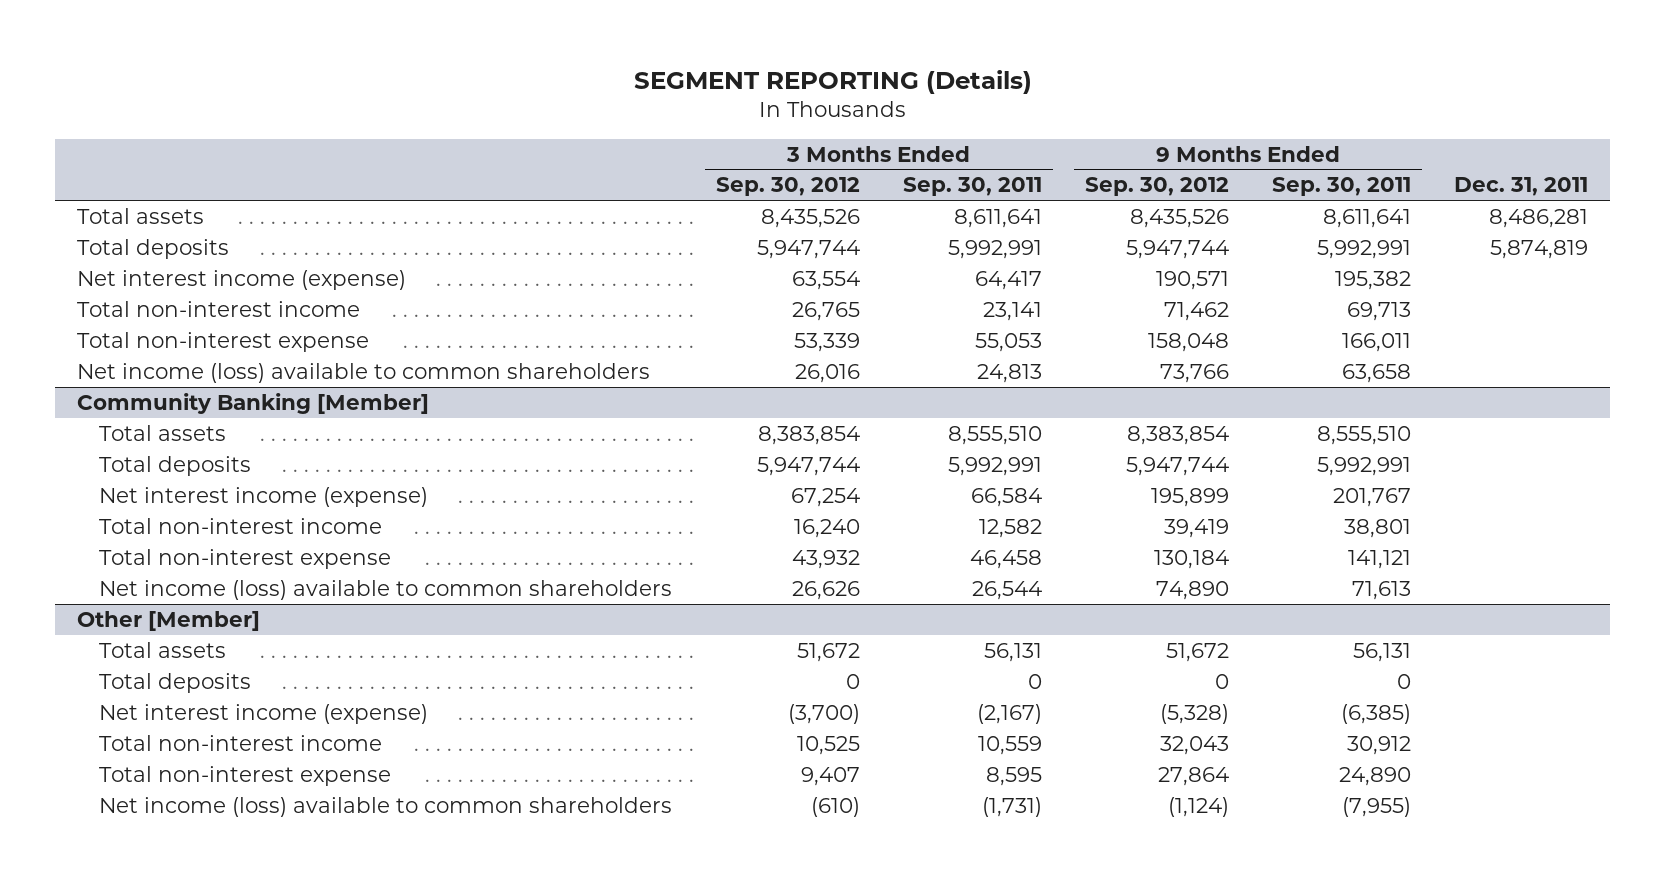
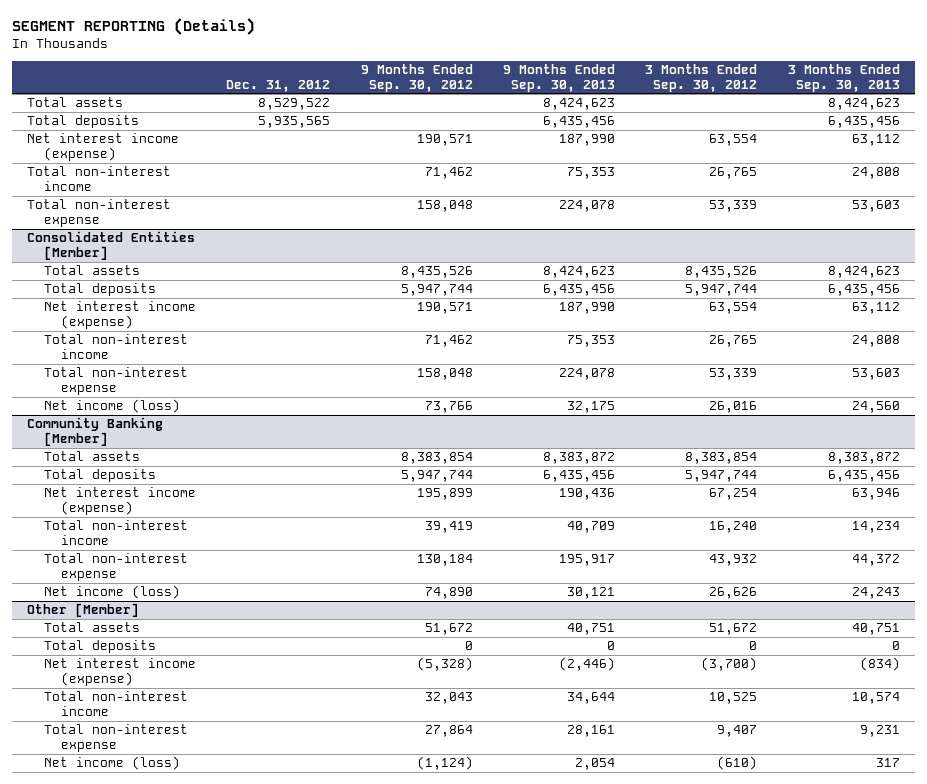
[902,177,1042,197] Sep. 30, 2011 -> none
[1272,177,1412,197] Sep. 30, 2011 -> none
[1454,177,1589,197] Dec. 31, 2011 -> none
none -> [226,79,331,92] Dec. 31, 2012
none -> [503,64,616,92] 9 Months Ended Sep. 30, 2013
none -> [787,64,900,92] 3 Months Ended Sep. 30, 2013
none -> [27,97,124,108] Total assets
none -> [27,115,140,129] Total deposits
none -> [27,133,180,162] Net interest income (expense)
none -> [27,166,172,192] Total non-interest income
none -> [27,199,172,228] Total non-interest expense
none -> [27,231,196,261] Consolidated Entities [Member]
[77,362,651,383] Net income (loss) available to common shareholders -> [43,399,180,414] Net income (loss)
[99,579,673,600] Net income (loss) available to common shareholders -> [43,585,180,600] Net income (loss)
[99,796,673,817] Net income (loss) available to common shareholders -> [43,756,180,771] Net income (loss)

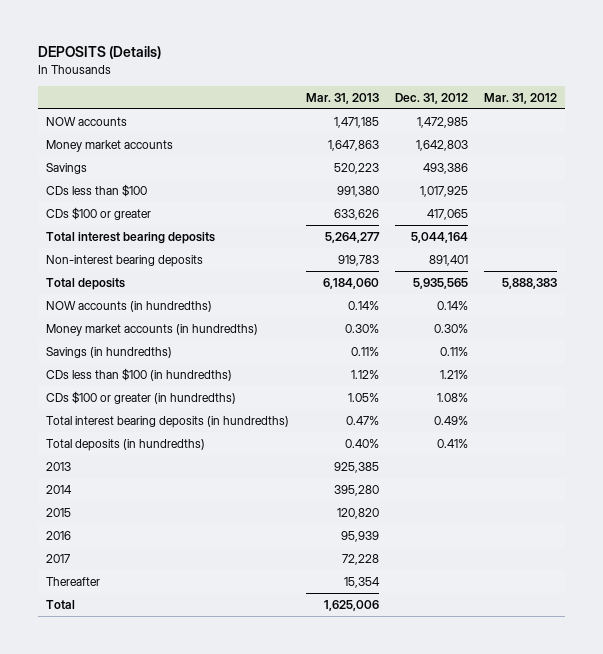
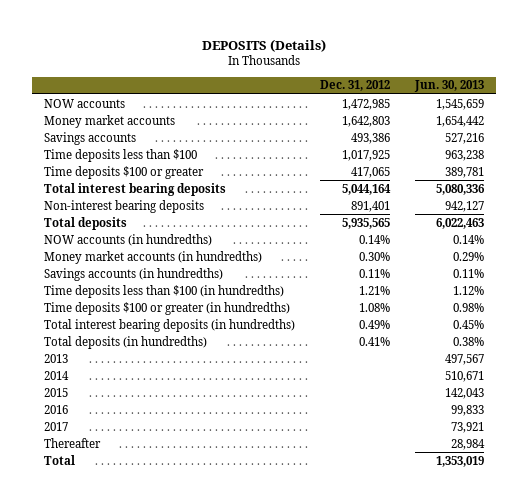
[305,92,379,104] Mar. 31, 2013 -> none
[483,92,557,104] Mar. 31, 2012 -> none
none -> [413,80,484,93] Jun. 30, 2013
[46,162,88,174] Savings -> [44,131,137,145] Savings accounts
[46,183,148,197] CDs less than $100 -> [44,148,198,162] Time deposits less than $100
[46,206,152,220] CDs $100 or greater -> [44,165,205,179] Time deposits $100 or greater
[46,346,173,358] Savings (in hundredths) -> [44,267,224,281] Savings accounts (in hundredths)
[46,367,233,381] CDs less than $100 (in hundredths) -> [44,284,285,298] Time deposits less than $100 (in hundredths)
[46,390,237,404] CDs $100 or greater (in hundredths) -> [44,301,291,315] Time deposits $100 or greater (in hundredths)

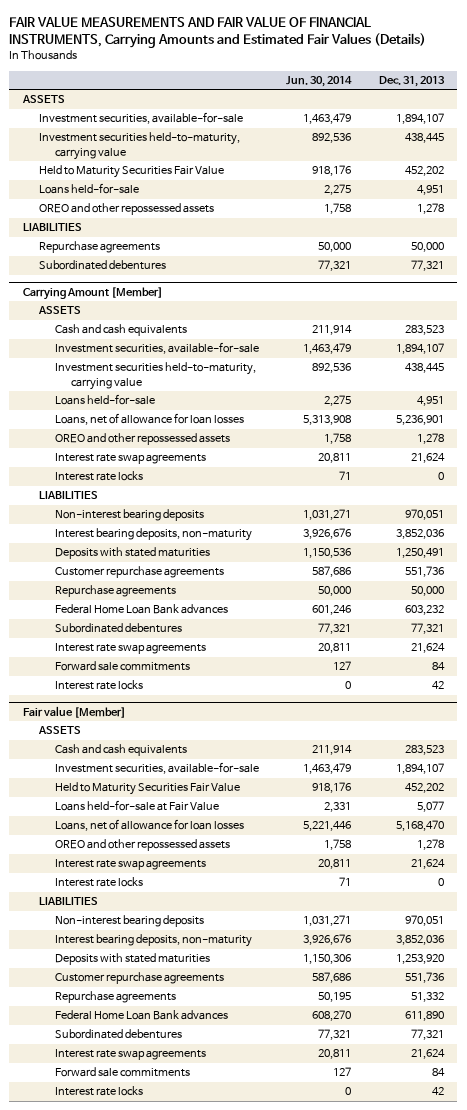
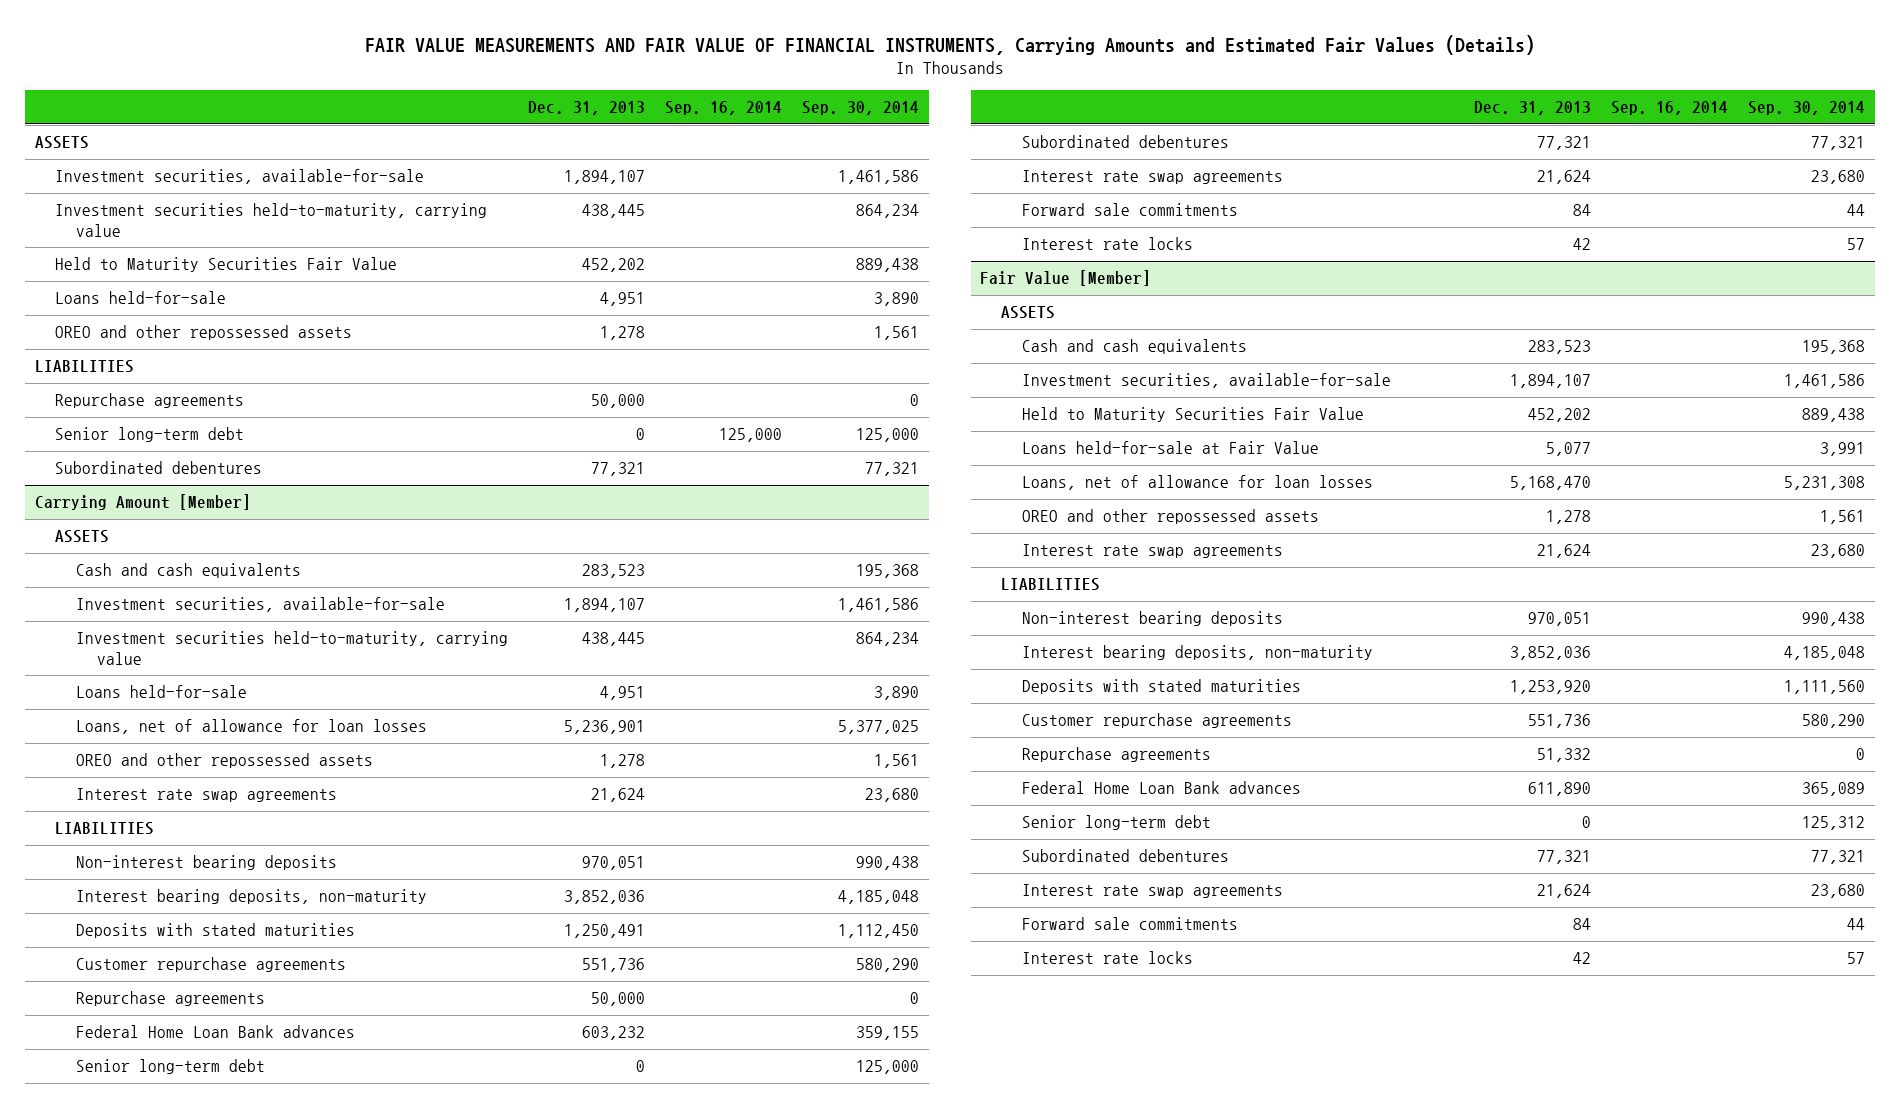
[286,75,353,87] Jun. 30, 2014 -> none
none -> [664,101,782,116] Sep. 16, 2014
none -> [801,101,919,116] Sep. 30, 2014
none -> [55,427,245,443] Senior long-term debt
[54,471,143,482] Interest rate locks -> none
none -> [76,1059,266,1075] Senior long-term debt
[23,705,127,718] Fair value [Member] -> [980,270,1152,287] Fair Value [Member]
[54,877,143,888] Interest rate locks -> none
none -> [1022,815,1212,831] Senior long-term debt

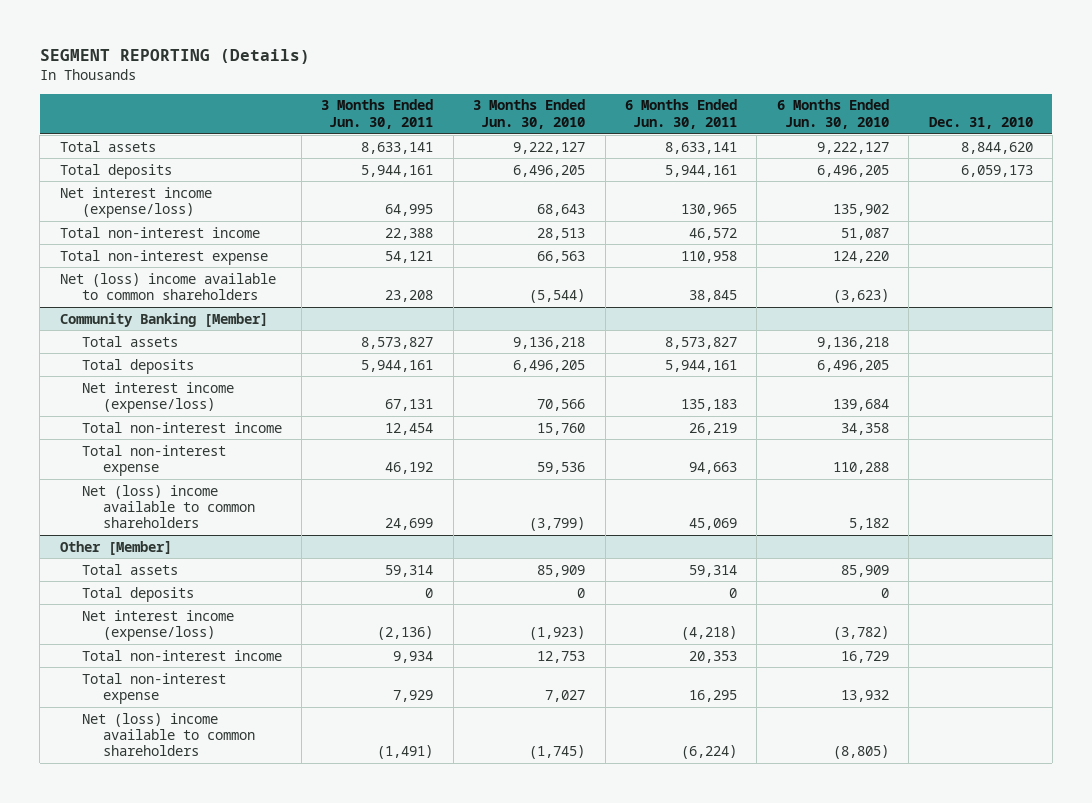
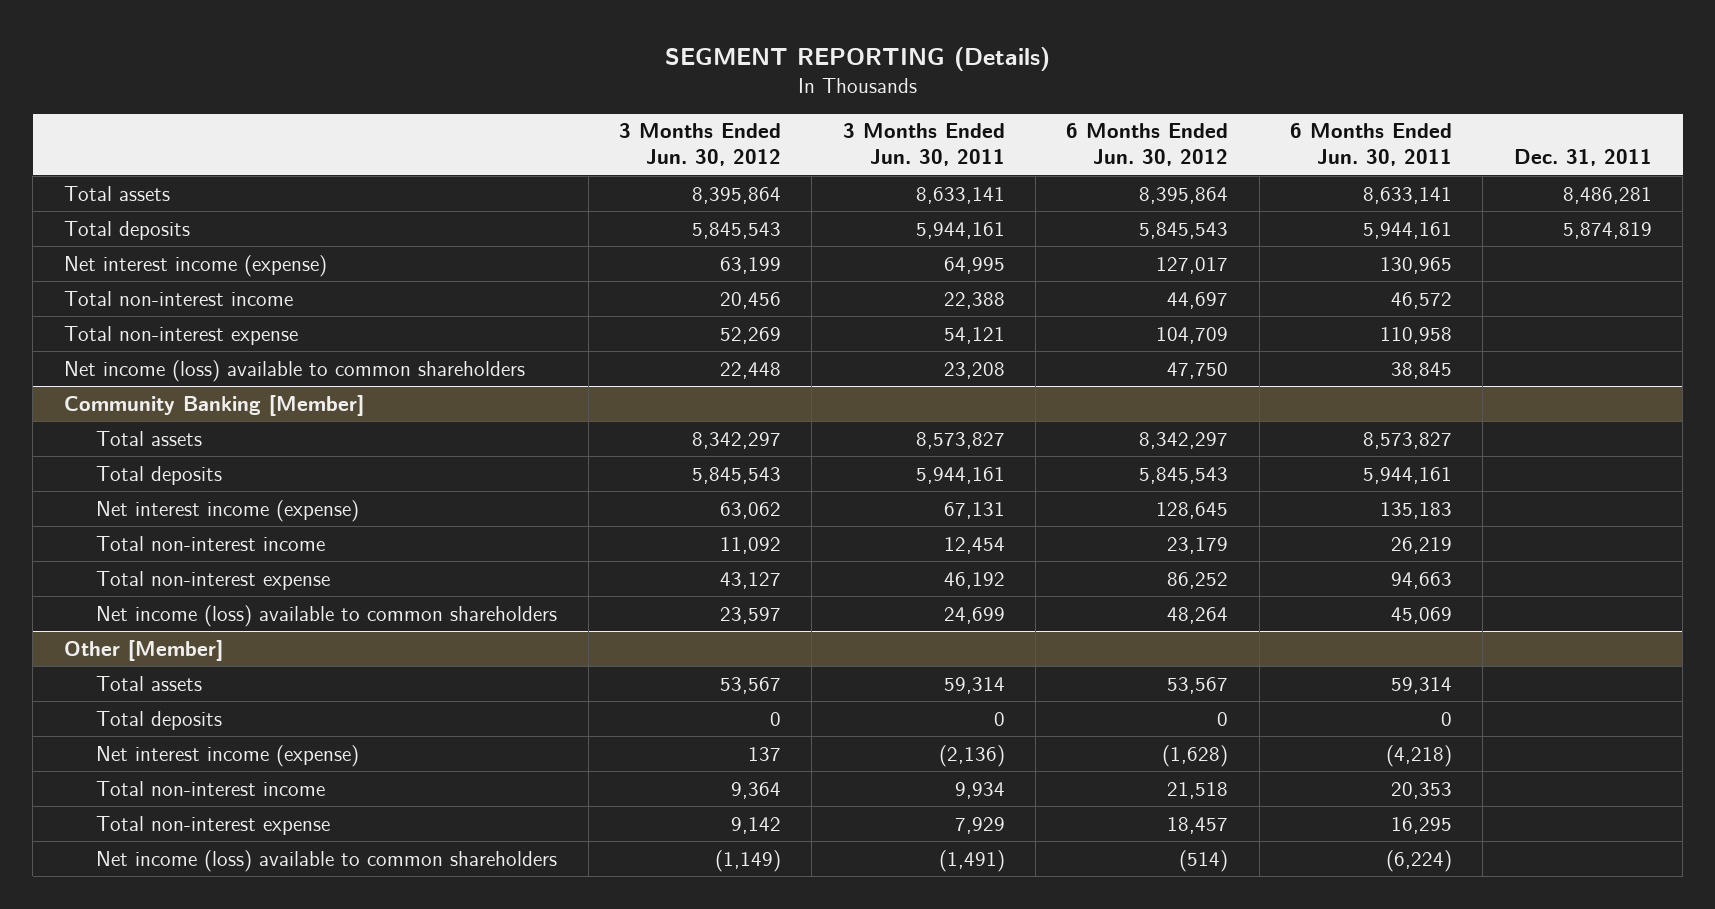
[473,99,586,129] 3 Months Ended Jun. 30, 2010 -> none
[776,99,889,129] 6 Months Ended Jun. 30, 2010 -> none
[928,116,1033,129] Dec. 31, 2010 -> none
none -> [618,123,781,167] 3 Months Ended Jun. 30, 2012
none -> [1066,123,1229,167] 6 Months Ended Jun. 30, 2012
none -> [1513,149,1652,167] Dec. 31, 2011
[59,186,212,219] Net interest income (expense/loss) -> [63,254,327,277] Net interest income (expense)
[59,272,276,301] Net (loss) income available to common shareholders -> [63,359,525,382] Net income (loss) available to common shareholders
[81,381,234,414] Net interest income (expense/loss) -> [96,499,360,522] Net interest income (expense)
[81,484,256,529] Net (loss) income available to common shareholders -> [96,604,558,627] Net income (loss) available to common shareholders
[81,609,234,642] Net interest income (expense/loss) -> [96,744,360,767] Net interest income (expense)
[81,712,256,757] Net (loss) income available to common shareholders -> [96,849,558,872] Net income (loss) available to common shareholders

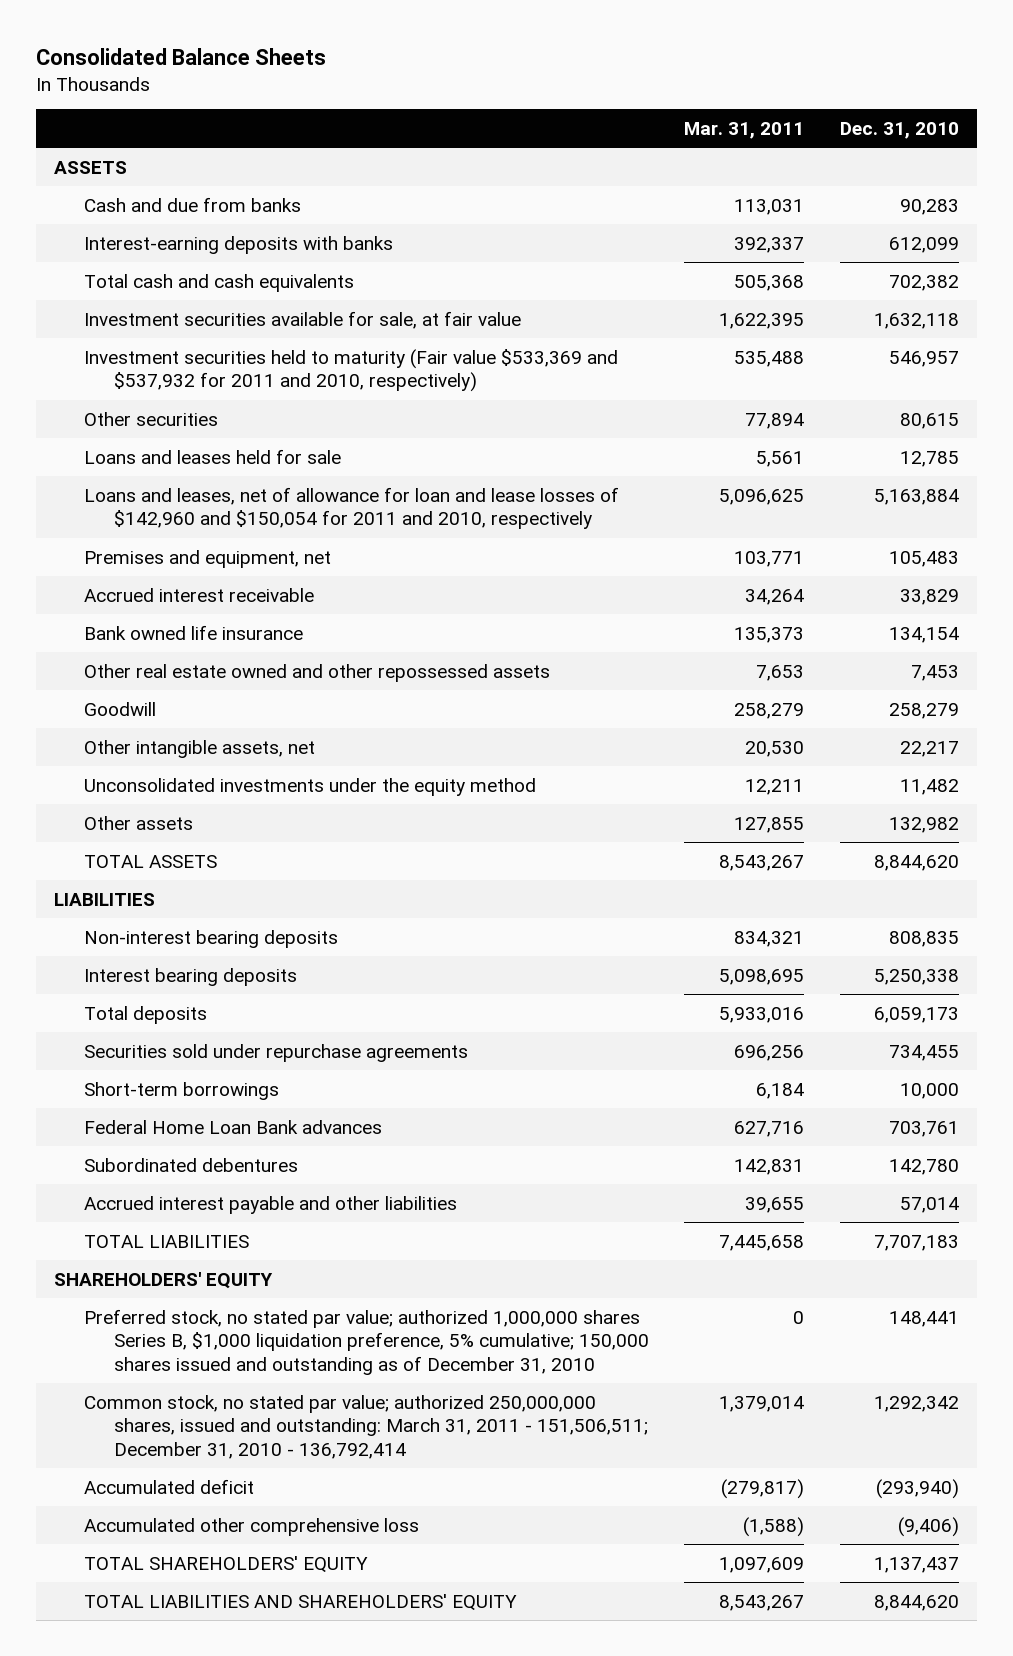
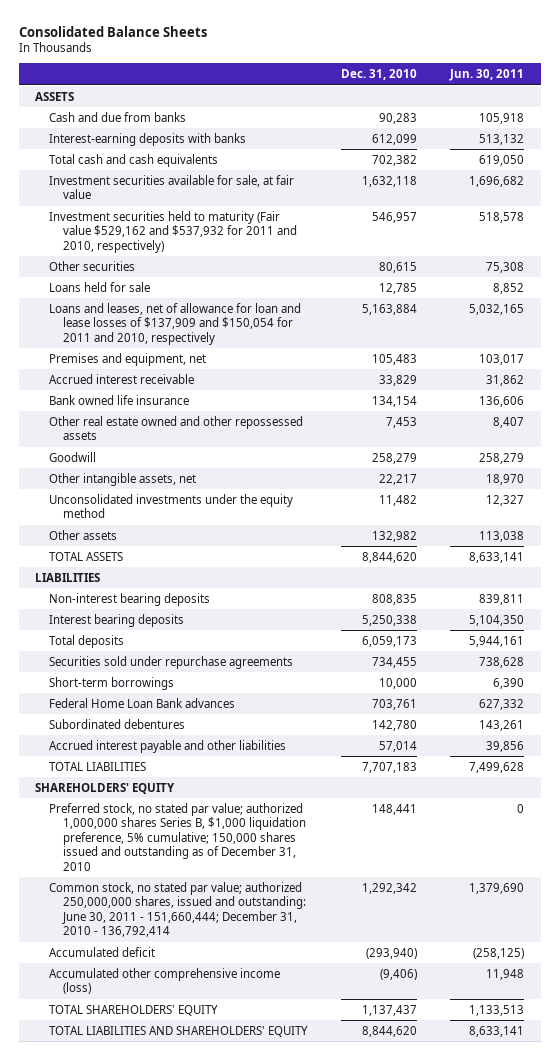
[684,122,805,140] Mar. 31, 2011 -> none
none -> [449,69,525,82] Jun. 30, 2011
[83,348,618,393] Investment securities held to maturity (Fair value $533,369 and $537,932 for 2011 and 2010, respectively) -> [49,210,298,253] Investment securities held to maturity (Fair value $529,162 and $537,932 for 2011 and 2010, respectively)
[83,448,341,464] Loans and leases held for sale -> [49,281,151,292] Loans held for sale
[83,486,619,530] Loans and leases, net of allowance for loan and lease losses of $142,960 and $150,054 for 2011 and 2010, respectively -> [49,302,302,345] Loans and leases, net of allowance for loan and lease losses of $137,909 and $150,054 for 2011 and 2010, respectively
[83,1394,648,1459] Common stock, no stated par value; authorized 250,000,000 shares, issued and outstanding: March 31, 2011 - 151,506,511; December 31, 2010 - 136,792,414 -> [49,881,307,938] Common stock, no stated par value; authorized 250,000,000 shares, issued and outstanding: June 30, 2011 - 151,660,444; December 31, 2010 - 136,792,414
[83,1517,419,1536] Accumulated other comprehensive loss -> [49,967,281,995] Accumulated other comprehensive income (loss)

